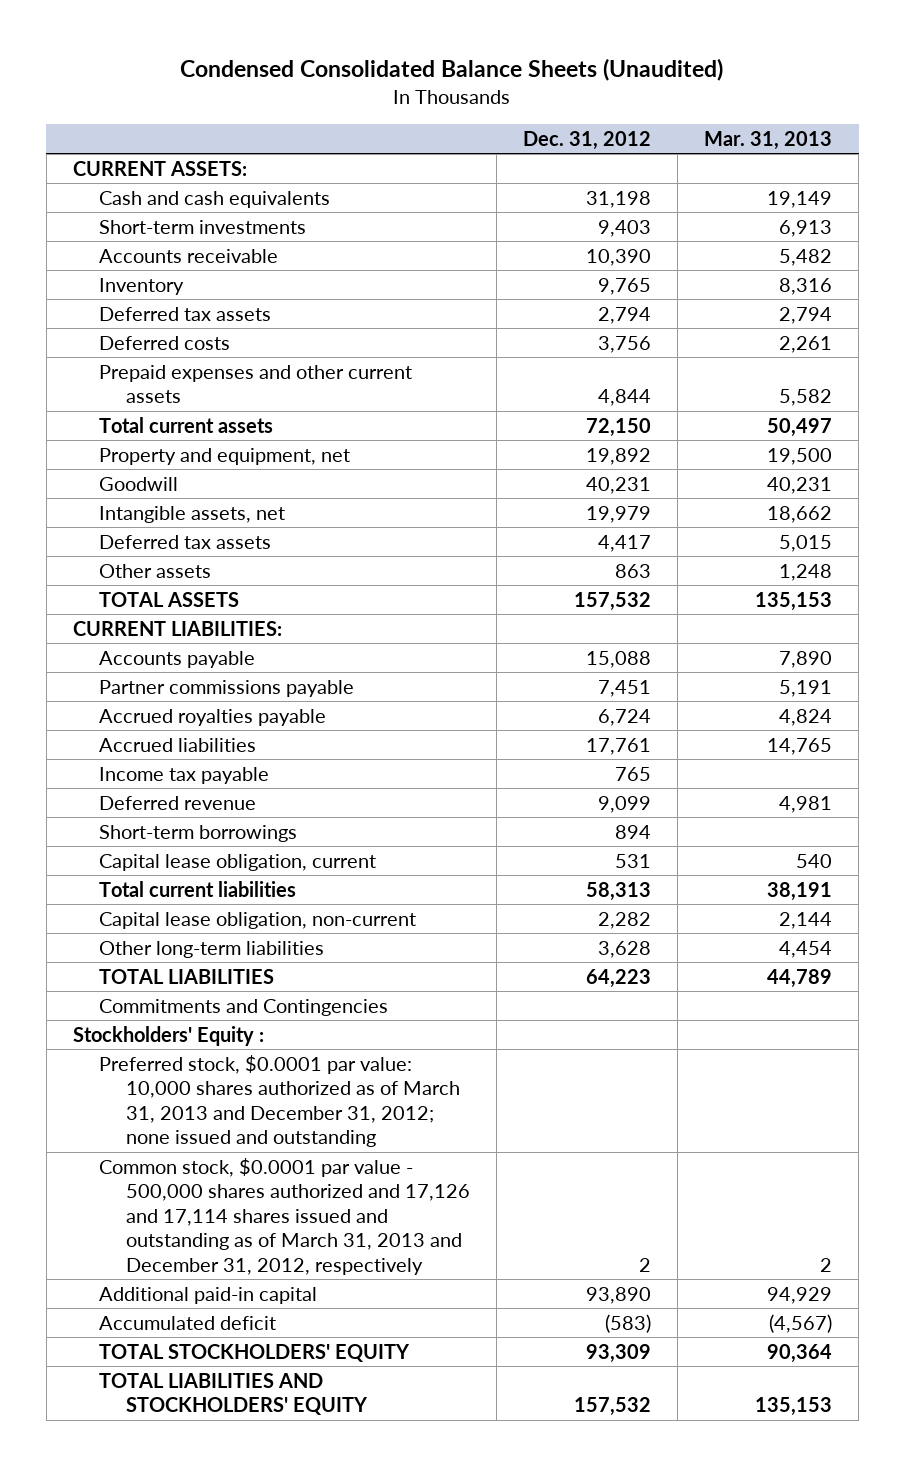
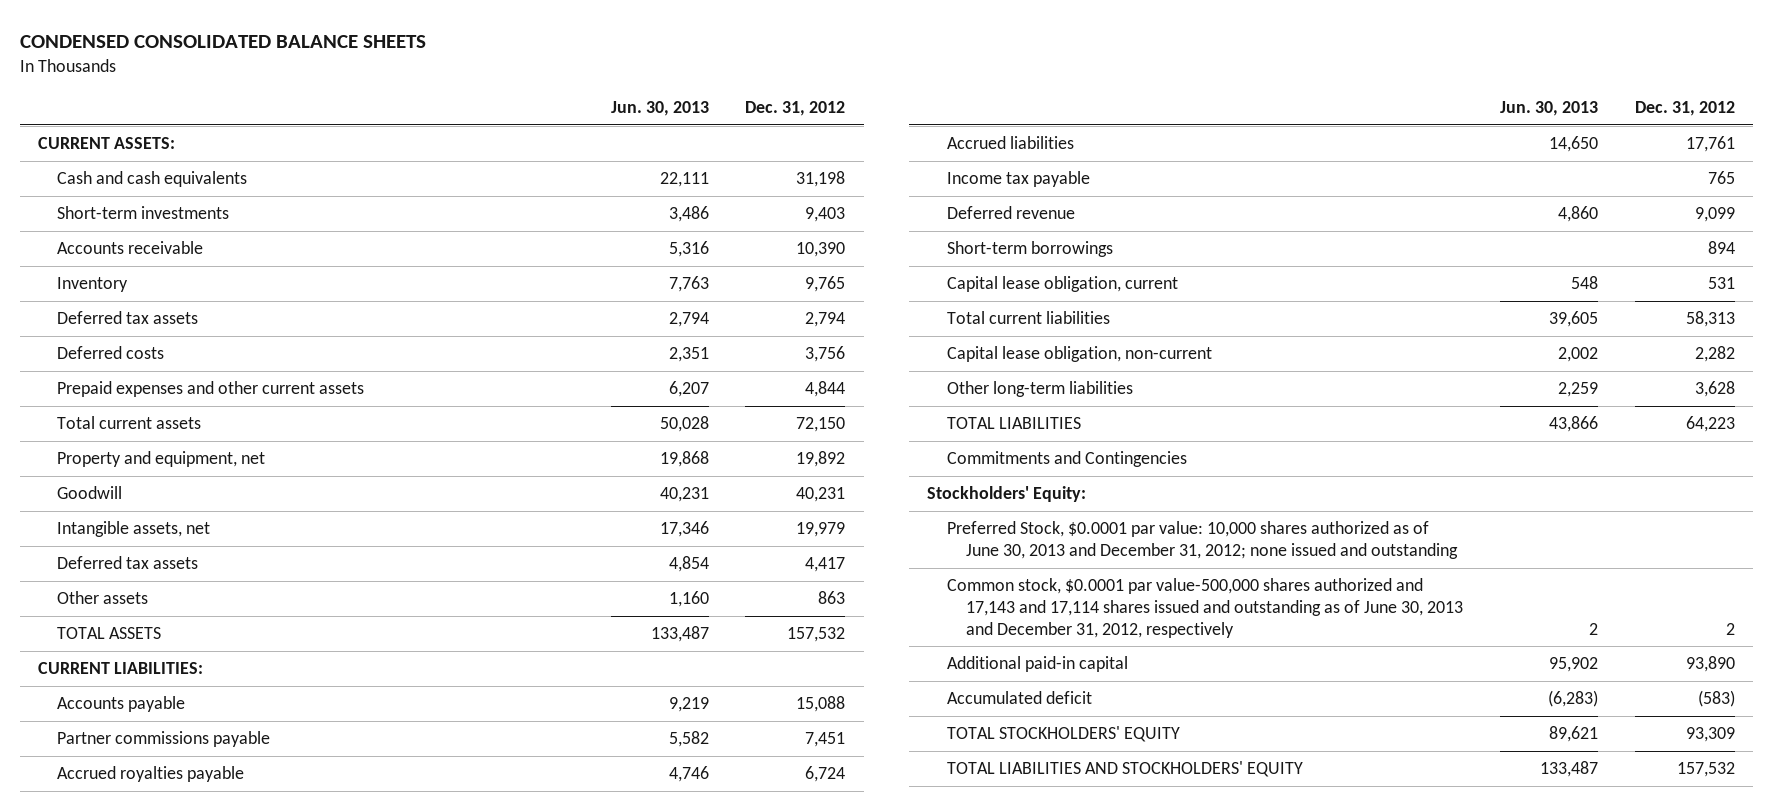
[180,58,724,82] Condensed Consolidated Balance Sheets (Unaudited) -> [19,34,426,48] CONDENSED CONSOLIDATED BALANCE SHEETS
[704,130,833,150] Mar. 31, 2013 -> none
none -> [610,101,709,117] Jun. 30, 2013
[72,1025,264,1046] Stockholders' Equity : -> [927,486,1087,503] Stockholders' Equity:
[99,1054,461,1148] Preferred stock, $0.0001 par value: 10,000 shares authorized as of March 31, 2013 and December 31, 2012; none issued and outstanding -> [946,521,1459,560] Preferred Stock, $0.0001 par value: 10,000 shares authorized as of June 30, 2013 and December 31, 2012; none issued and outstanding
[99,1157,471,1275] Common stock, $0.0001 par value - 500,000 shares authorized and 17,126 and 17,114 shares issued and outstanding as of March 31, 2013 and December 31, 2012, respectively -> [946,578,1464,638] Common stock, $0.0001 par value-500,000 shares authorized and 17,143 and 17,114 shares issued and outstanding as of June 30, 2013 and December 31, 2012, respectively

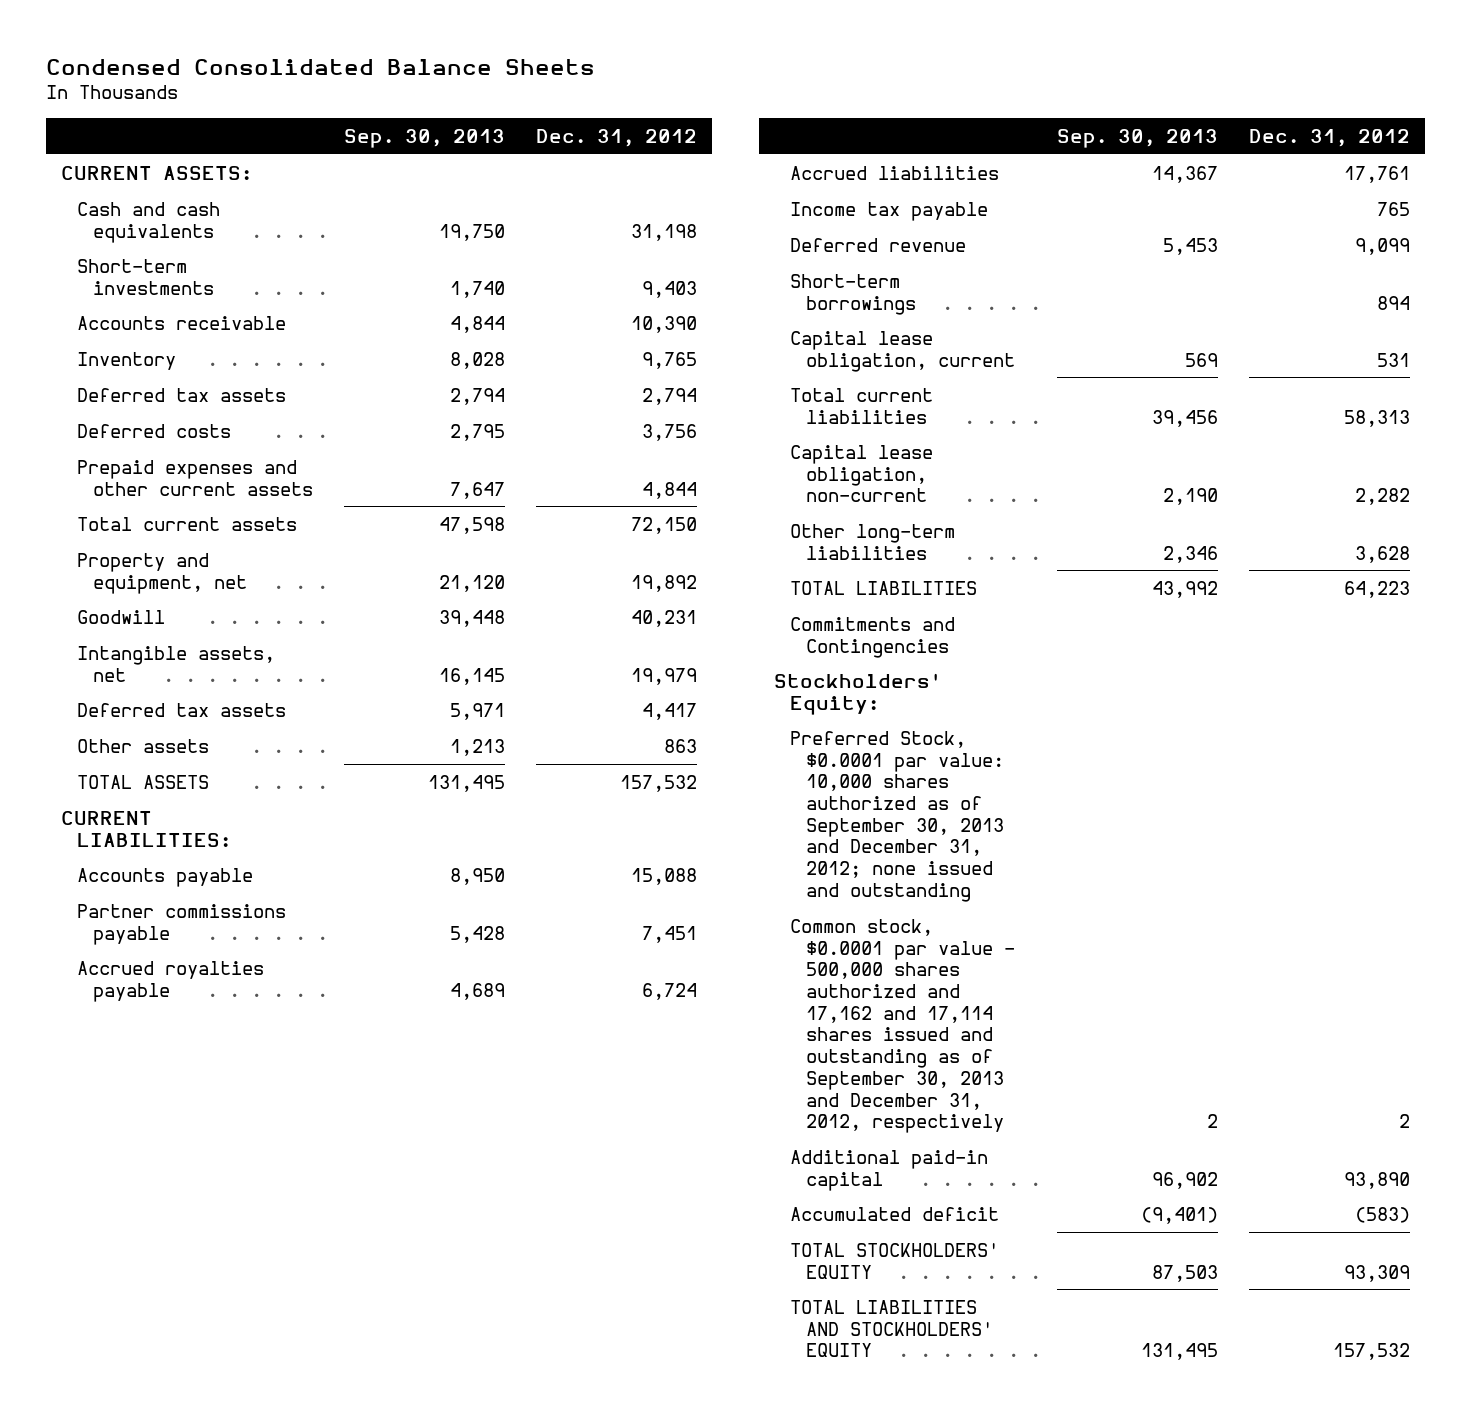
[19,34,426,48] CONDENSED CONSOLIDATED BALANCE SHEETS -> [45,58,595,75] Condensed Consolidated Balance Sheets
[610,101,709,117] Jun. 30, 2013 -> none
none -> [343,128,505,148] Sep. 30, 2013
[946,521,1459,560] Preferred Stock, $0.0001 par value: 10,000 shares authorized as of June 30, 2013 and December 31, 2012; none issued and outstanding -> [789,730,1004,902] Preferred Stock, $0.0001 par value: 10,000 shares authorized as of September 30, 2013 and December 31, 2012; none issued and outstanding
[946,578,1464,638] Common stock, $0.0001 par value-500,000 shares authorized and 17,143 and 17,114 shares issued and outstanding as of June 30, 2013 and December 31, 2012, respectively -> [789,918,1015,1134] Common stock, $0.0001 par value - 500,000 shares authorized and 17,162 and 17,114 shares issued and outstanding as of September 30, 2013 and December 31, 2012, respectively

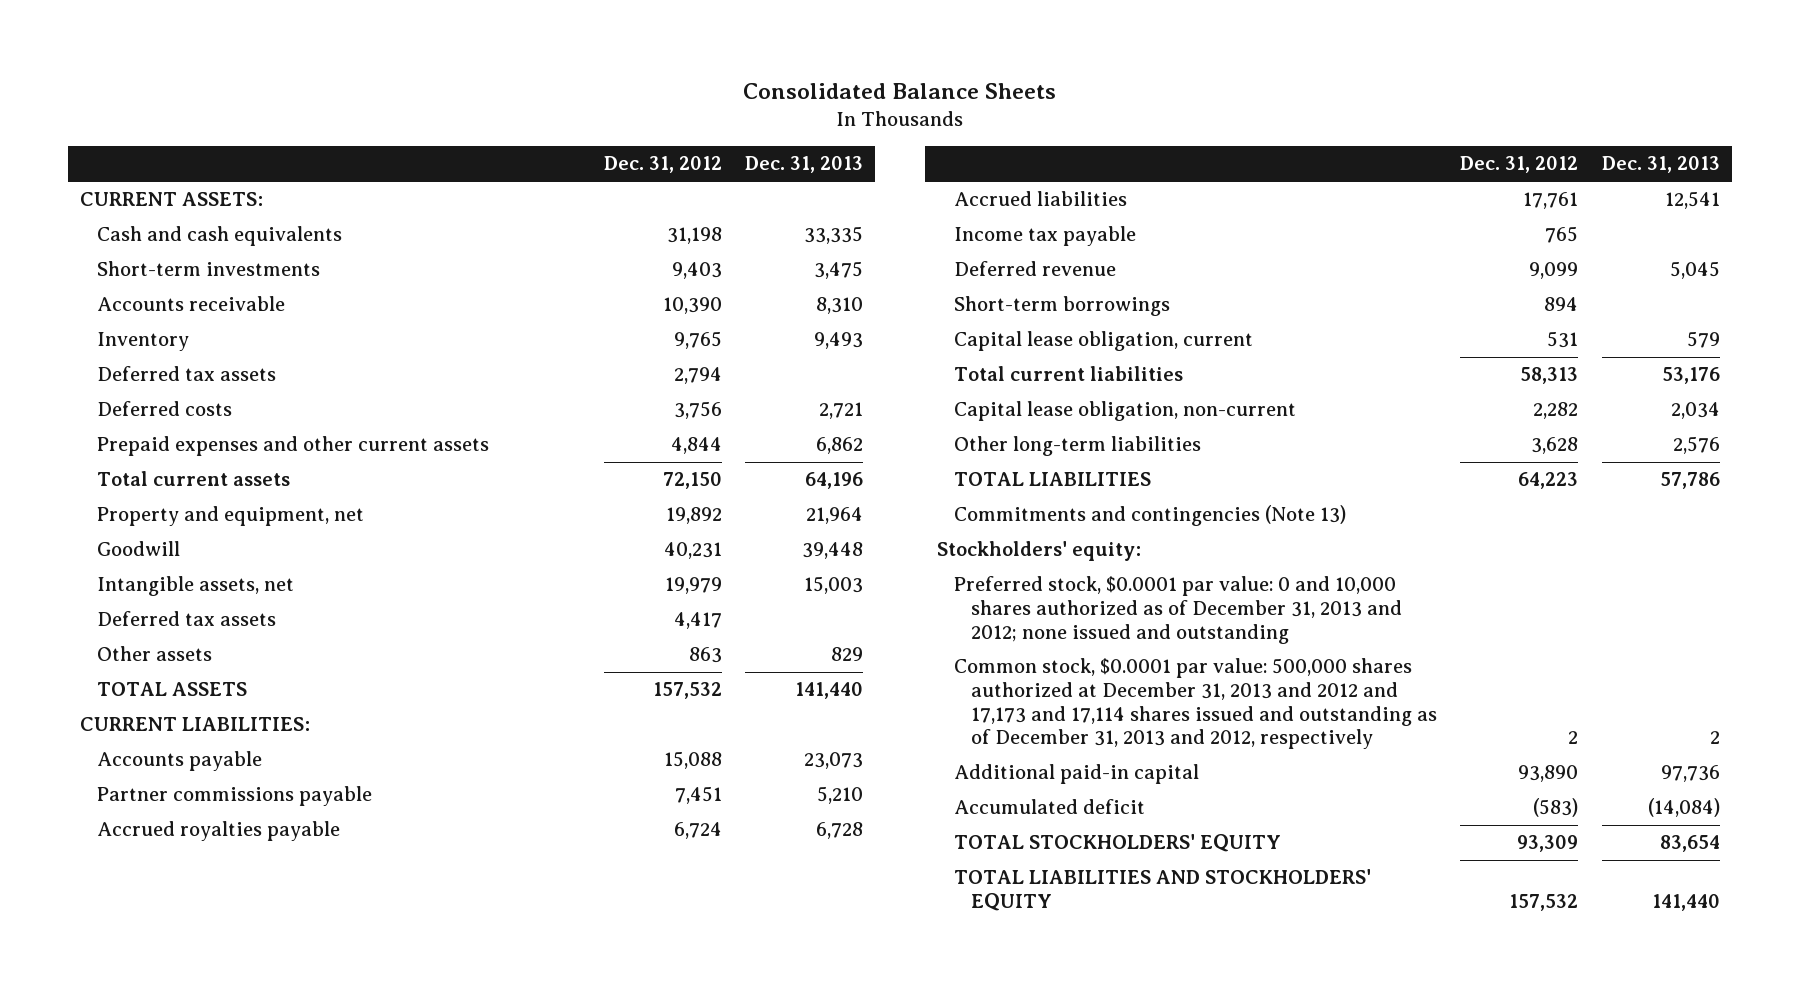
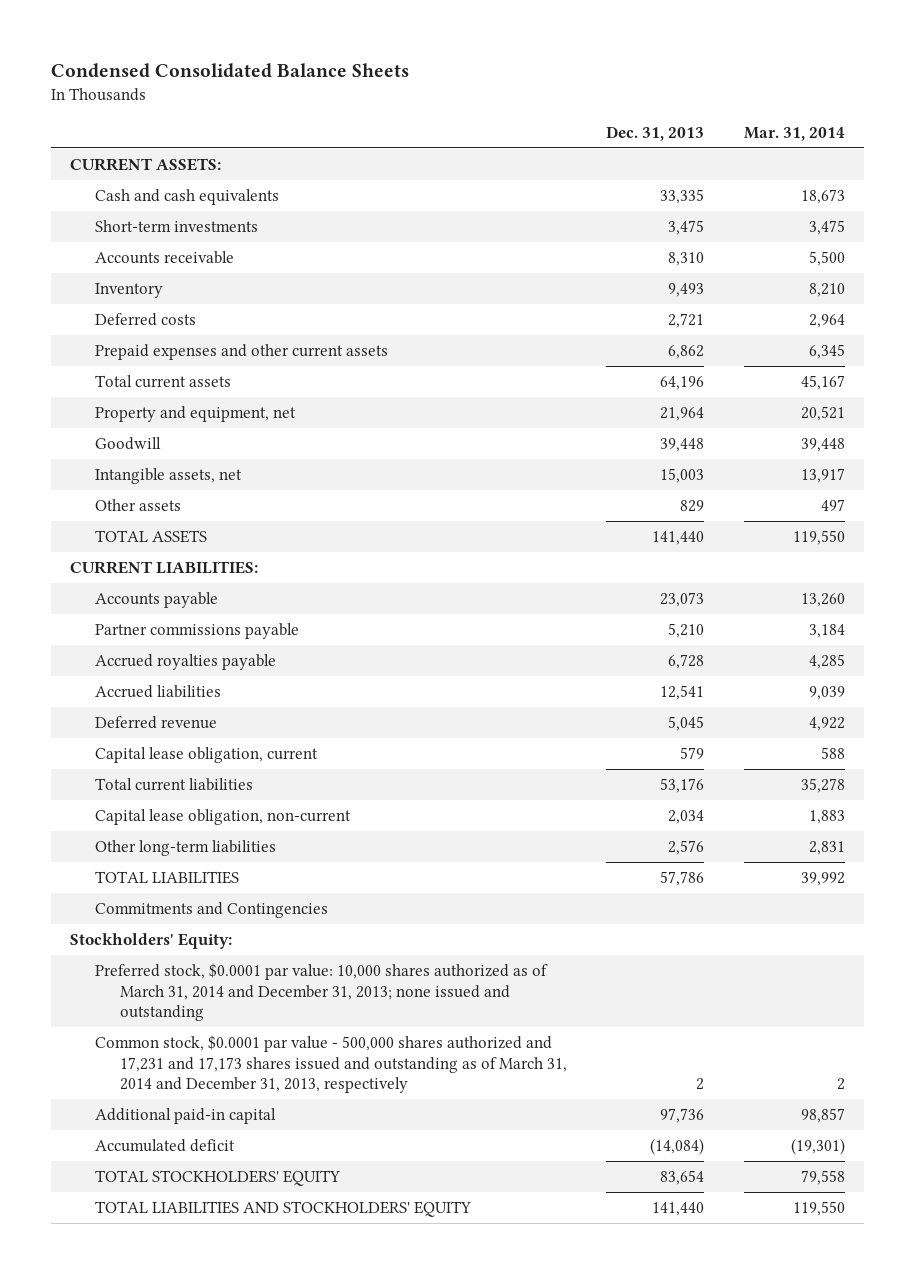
[742,83,1056,100] Consolidated Balance Sheets -> [50,62,409,78] Condensed Consolidated Balance Sheets
[603,156,722,174] Dec. 31, 2012 -> none
none -> [743,126,845,141] Mar. 31, 2014
[97,366,277,382] Deferred tax assets -> none
[97,611,277,627] Deferred tax assets -> none
[953,226,1136,247] Income tax payable -> none
[953,296,1170,317] Short-term borrowings -> none
[953,505,1346,527] Commitments and contingencies (Note 13) -> [95,902,329,919] Commitments and Contingencies
[936,541,1141,562] Stockholders' equity: -> [70,933,233,950] Stockholders' Equity:
[953,576,1402,644] Preferred stock, $0.0001 par value: 0 and 10,000 shares authorized as of December 31, 2013 and 2012; none issued and outstanding -> [95,963,549,1022] Preferred stock, $0.0001 par value: 10,000 shares authorized as of March 31, 2014 and December 31, 2013; none issued and outstanding
[953,658,1437,750] Common stock, $0.0001 par value: 500,000 shares authorized at December 31, 2013 and 2012 and 17,173 and 17,114 shares issued and outstanding as of December 31, 2013 and 2012, respectively -> [95,1035,568,1094] Common stock, $0.0001 par value - 500,000 shares authorized and 17,231 and 17,173 shares issued and outstanding as of March 31, 2014 and December 31, 2013, respectively

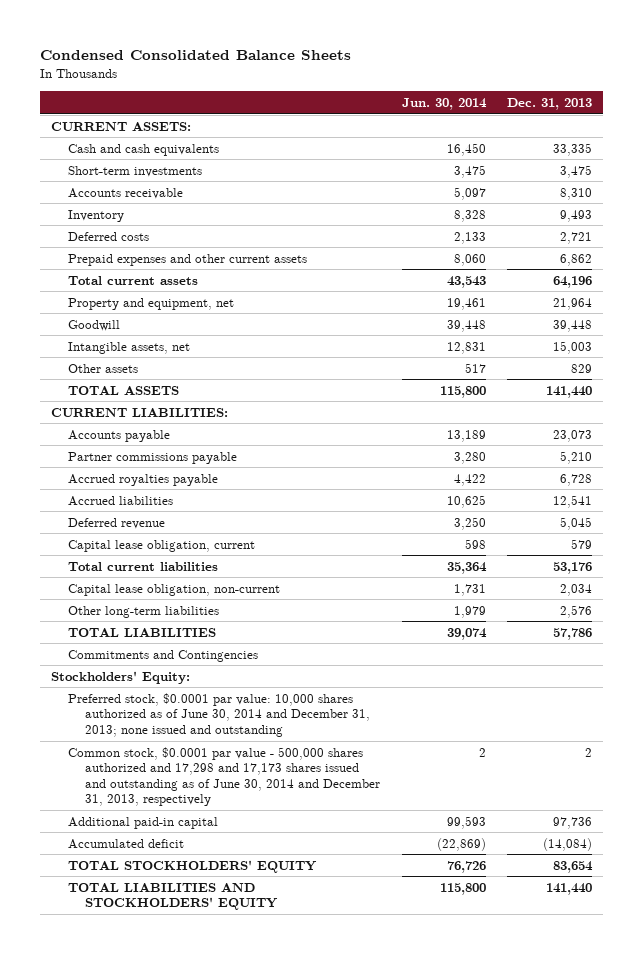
[743,126,845,141] Mar. 31, 2014 -> none
none -> [401,98,487,111] Jun. 30, 2014
[95,963,549,1022] Preferred stock, $0.0001 par value: 10,000 shares authorized as of March 31, 2014 and December 31, 2013; none issued and outstanding -> [68,692,371,737] Preferred stock, $0.0001 par value: 10,000 shares authorized as of June 30, 2014 and December 31, 2013; none issued and outstanding
[95,1035,568,1094] Common stock, $0.0001 par value - 500,000 shares authorized and 17,231 and 17,173 shares issued and outstanding as of March 31, 2014 and December 31, 2013, respectively -> [68,746,381,807] Common stock, $0.0001 par value - 500,000 shares authorized and 17,298 and 17,173 shares issued and outstanding as of June 30, 2014 and December 31, 2013, respectively

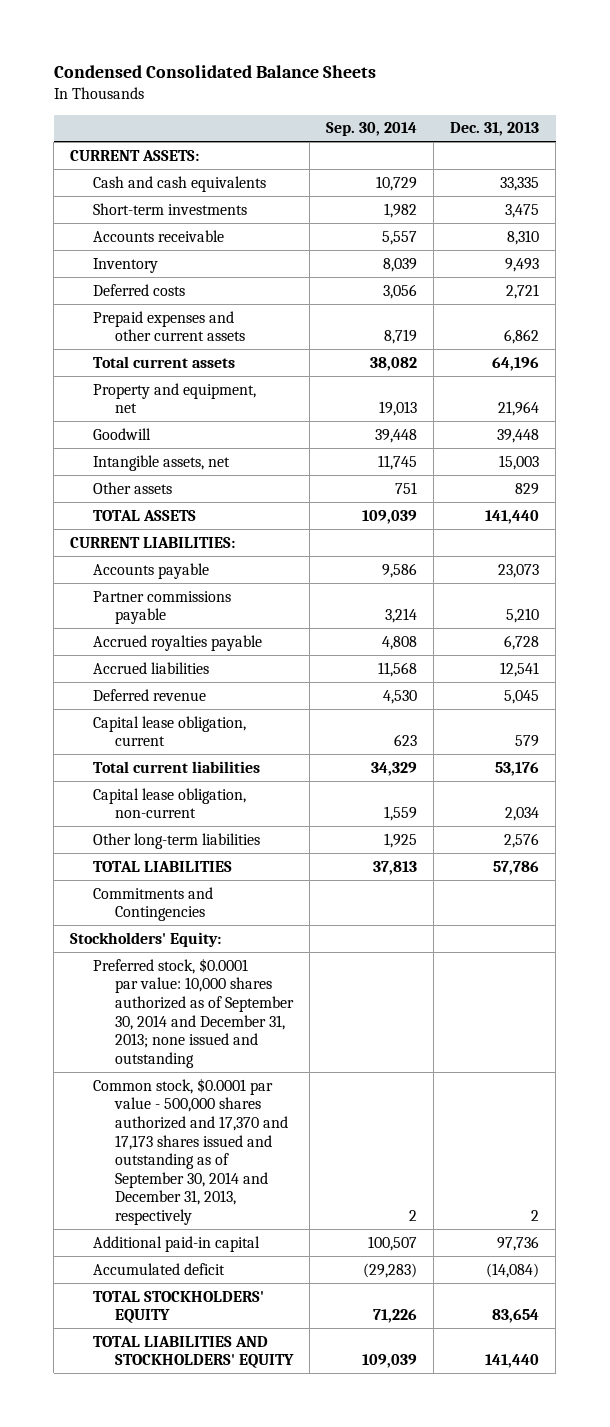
[401,98,487,111] Jun. 30, 2014 -> none
none -> [326,122,418,137] Sep. 30, 2014
[68,692,371,737] Preferred stock, $0.0001 par value: 10,000 shares authorized as of June 30, 2014 and December 31, 2013; none issued and outstanding -> [92,957,295,1068] Preferred stock, $0.0001 par value: 10,000 shares authorized as of September 30, 2014 and December 31, 2013; none issued and outstanding
[68,746,381,807] Common stock, $0.0001 par value - 500,000 shares authorized and 17,298 and 17,173 shares issued and outstanding as of June 30, 2014 and December 31, 2013, respectively -> [92,1077,289,1226] Common stock, $0.0001 par value - 500,000 shares authorized and 17,370 and 17,173 shares issued and outstanding as of September 30, 2014 and December 31, 2013, respectively

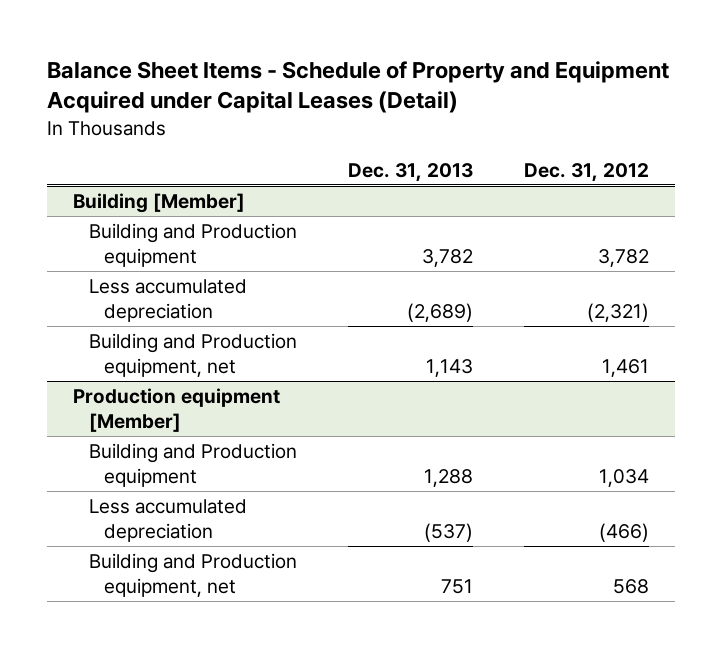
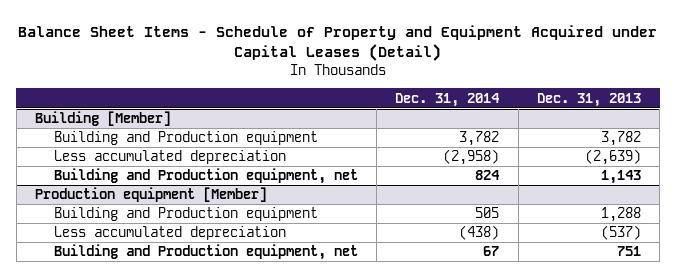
[524,162,650,182] Dec. 31, 2012 -> none
none -> [395,92,501,107] Dec. 31, 2014
[407,303,474,323] (2,689) -> [584,149,641,166] (2,639)

